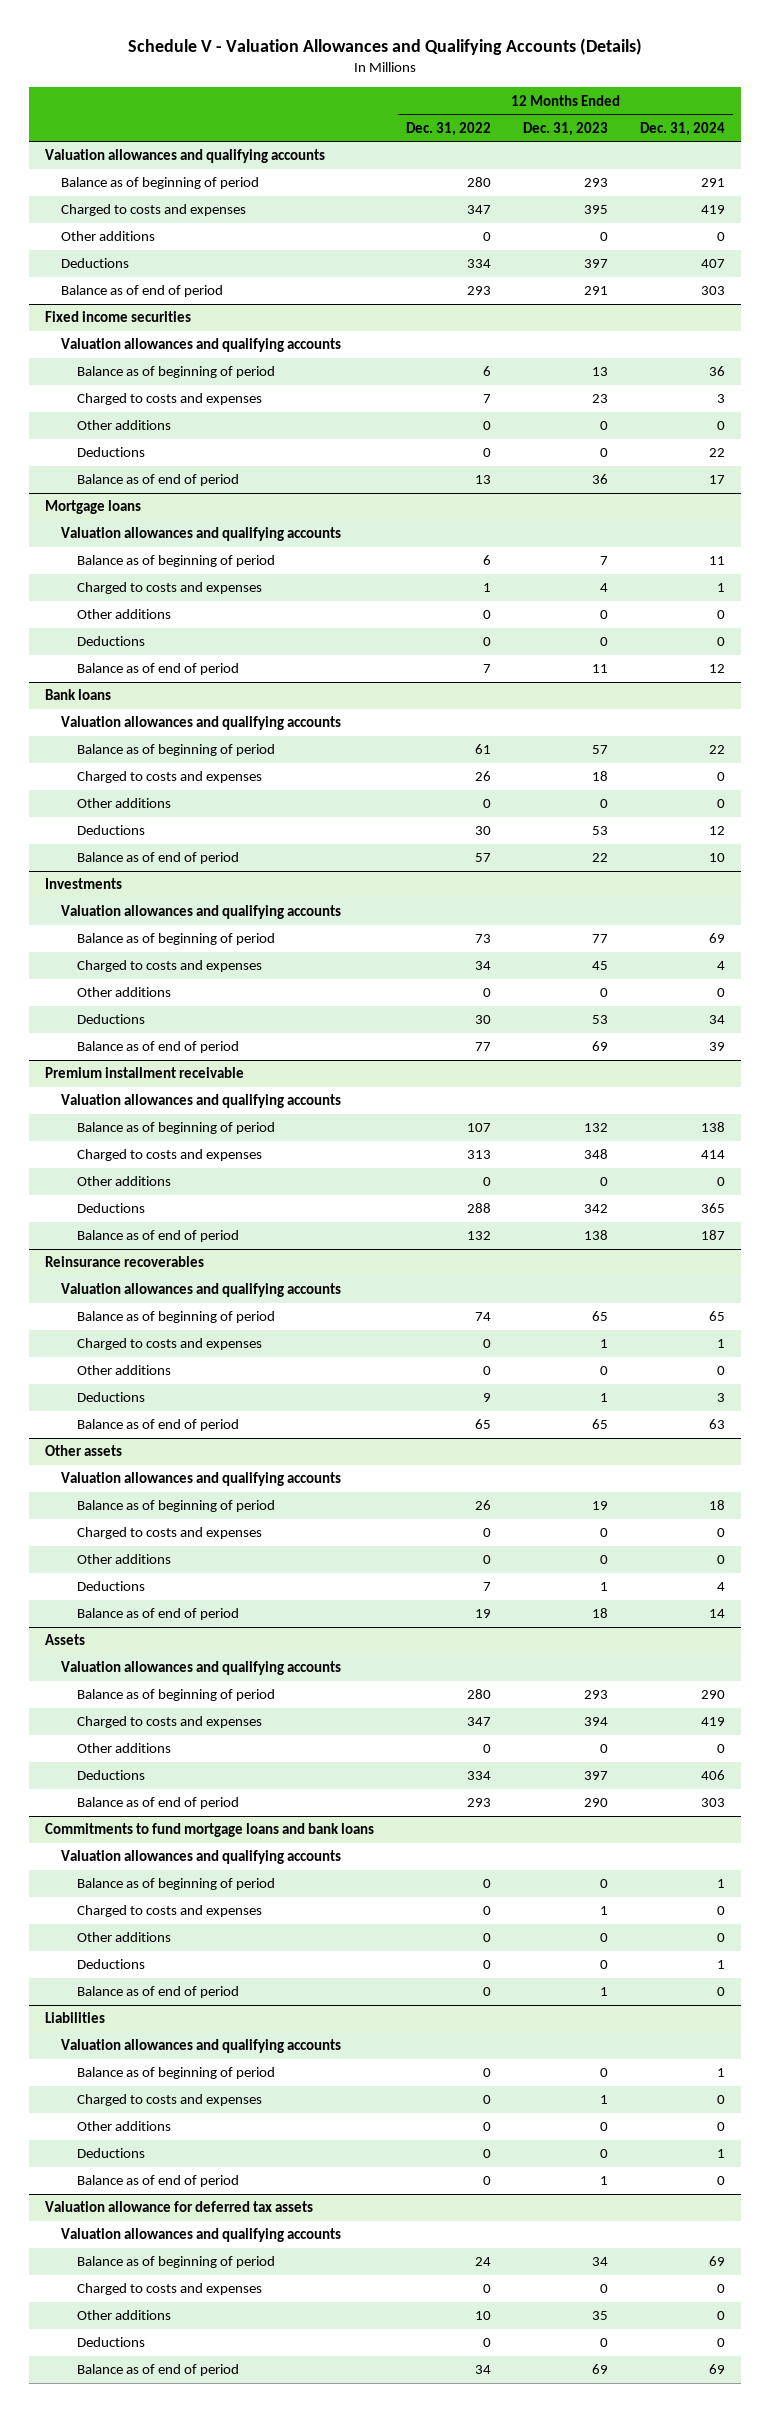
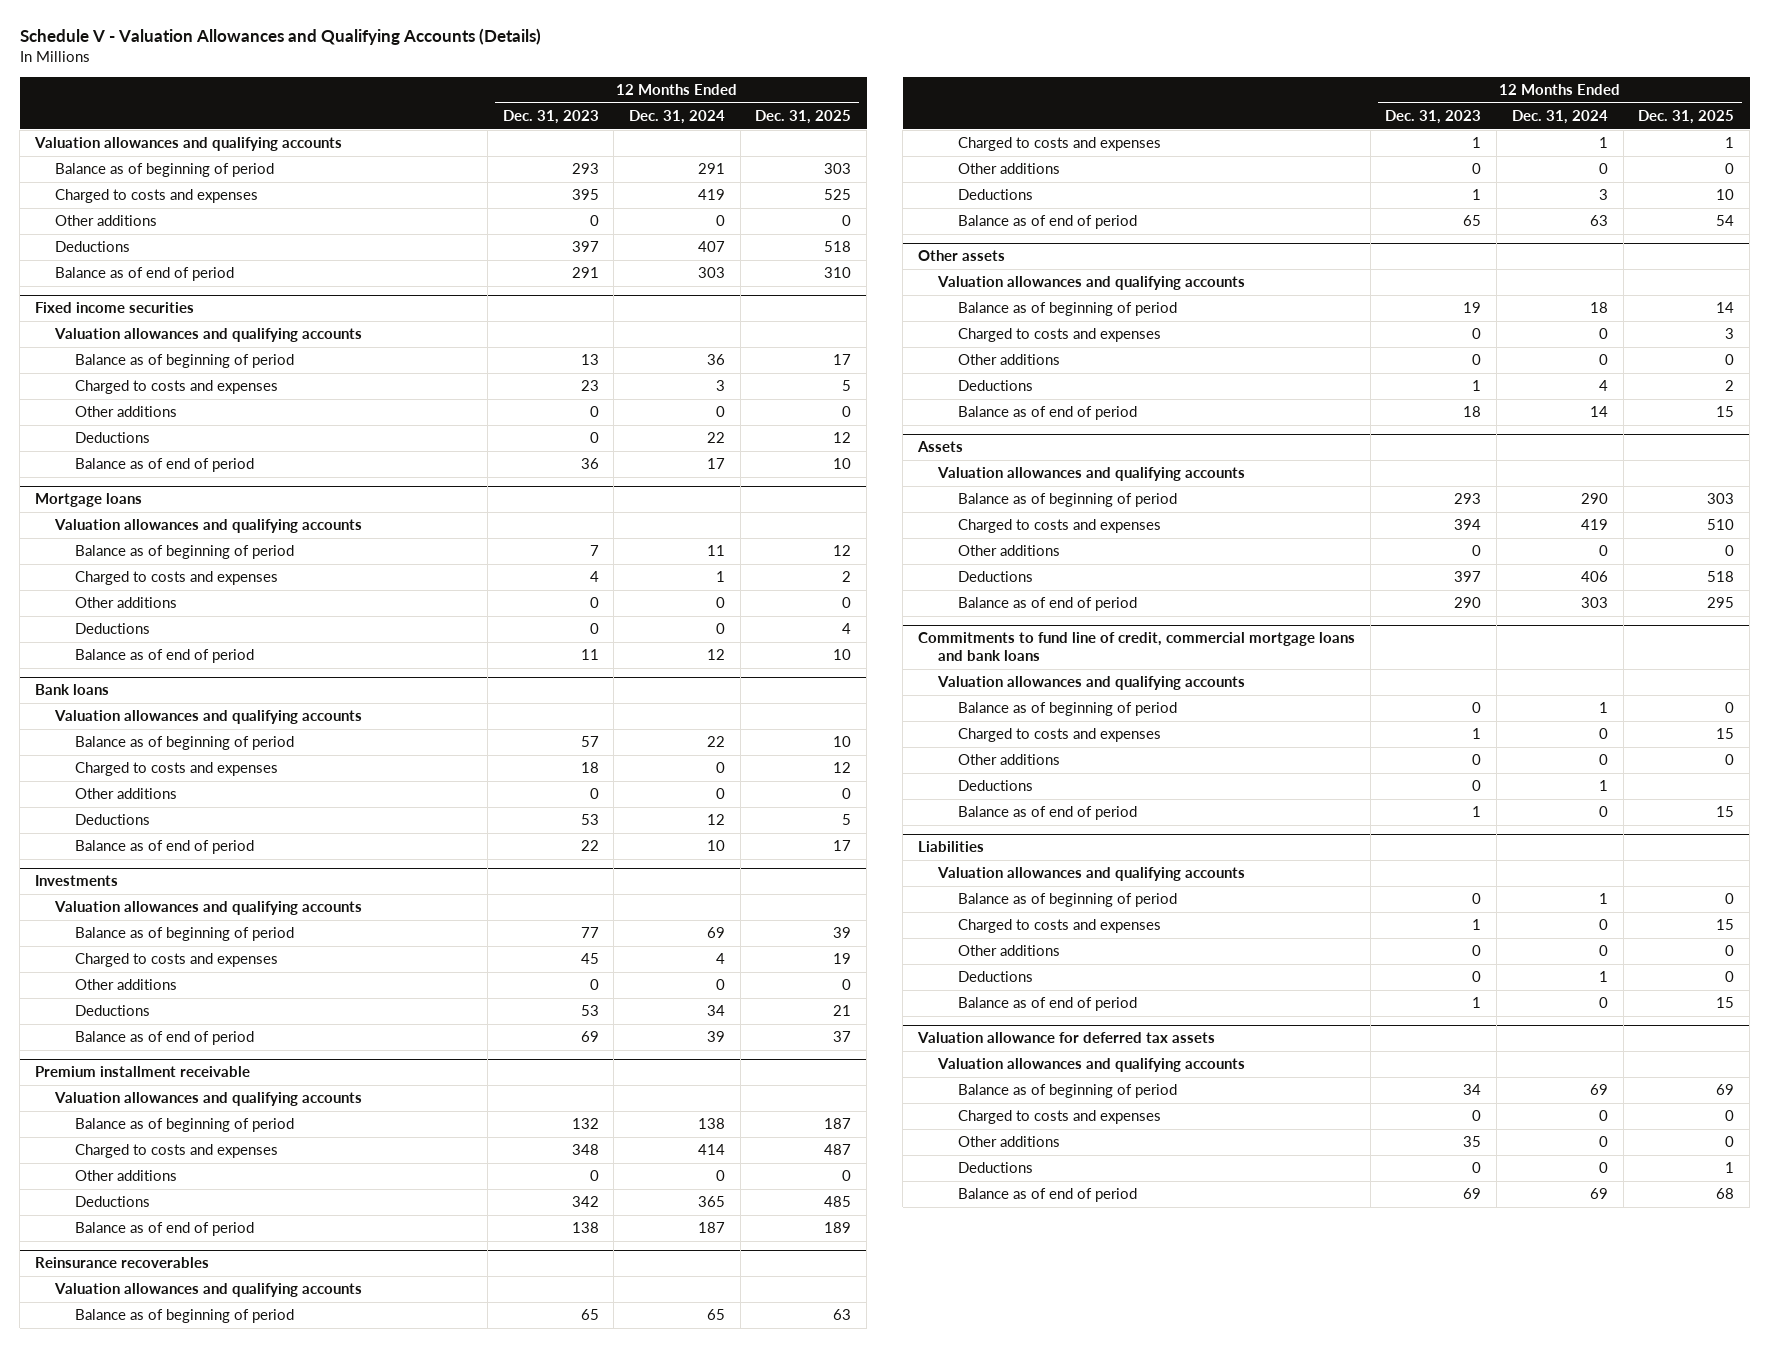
[405,121,491,136] Dec. 31, 2022 -> none
none -> [755,110,852,125] Dec. 31, 2025
[44,1823,374,1838] Commitments to fund mortgage loans and bank loans -> [918,632,1356,662] Commitments to fund line of credit, commercial mortgage loans and bank loans

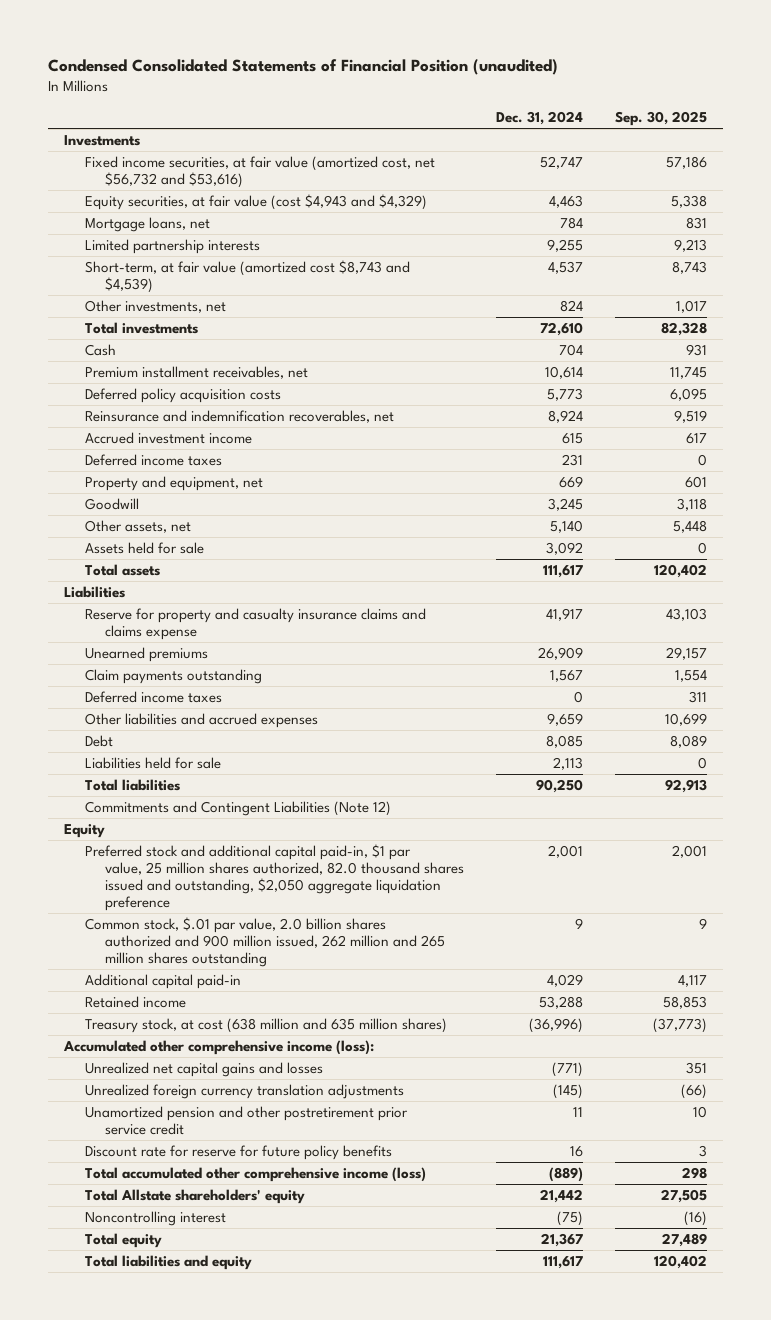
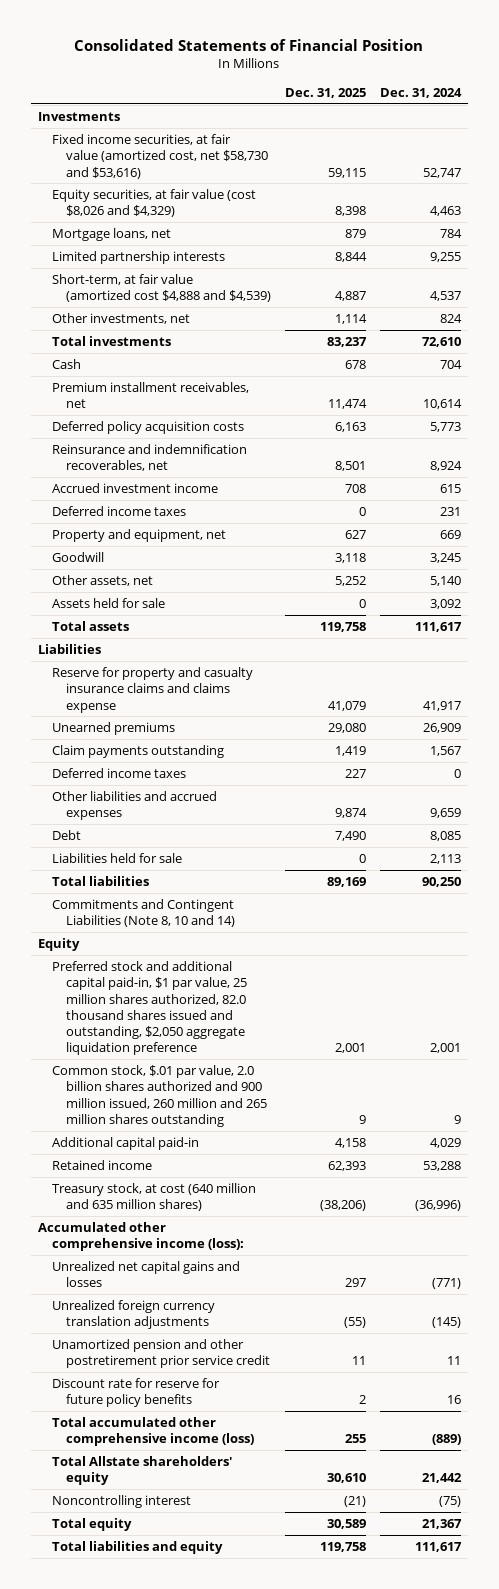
[48,59,559,76] Condensed Consolidated Statements of Financial Position (unaudited) -> [74,38,424,51] Consolidated Statements of Financial Position
[614,111,707,127] Sep. 30, 2025 -> none
none -> [284,87,366,98] Dec. 31, 2025
[84,155,435,189] Fixed income securities, at fair value (amortized cost, net $56,732 and $53,616) -> [51,133,268,179] Fixed income securities, at fair value (amortized cost, net $58,730 and $53,616)
[84,193,427,210] Equity securities, at fair value (cost $4,943 and $4,329) -> [51,188,256,218] Equity securities, at fair value (cost $8,026 and $4,329)
[84,259,410,294] Short-term, at fair value (amortized cost $8,743 and $4,539) -> [51,273,271,303] Short-term, at fair value (amortized cost $4,888 and $4,539)
[84,800,391,816] Commitments and Contingent Liabilities (Note 12) -> [51,898,235,928] Commitments and Contingent Liabilities (Note 8, 10 and 14)
[84,916,445,968] Common stock, $.01 par value, 2.0 billion shares authorized and 900 million issued, 262 million and 265 million shares outstanding -> [51,1064,267,1127] Common stock, $.01 par value, 2.0 billion shares authorized and 900 million issued, 260 million and 265 million shares outstanding
[84,1017,447,1033] Treasury stock, at cost (638 million and 635 million shares) -> [51,1182,256,1212] Treasury stock, at cost (640 million and 635 million shares)

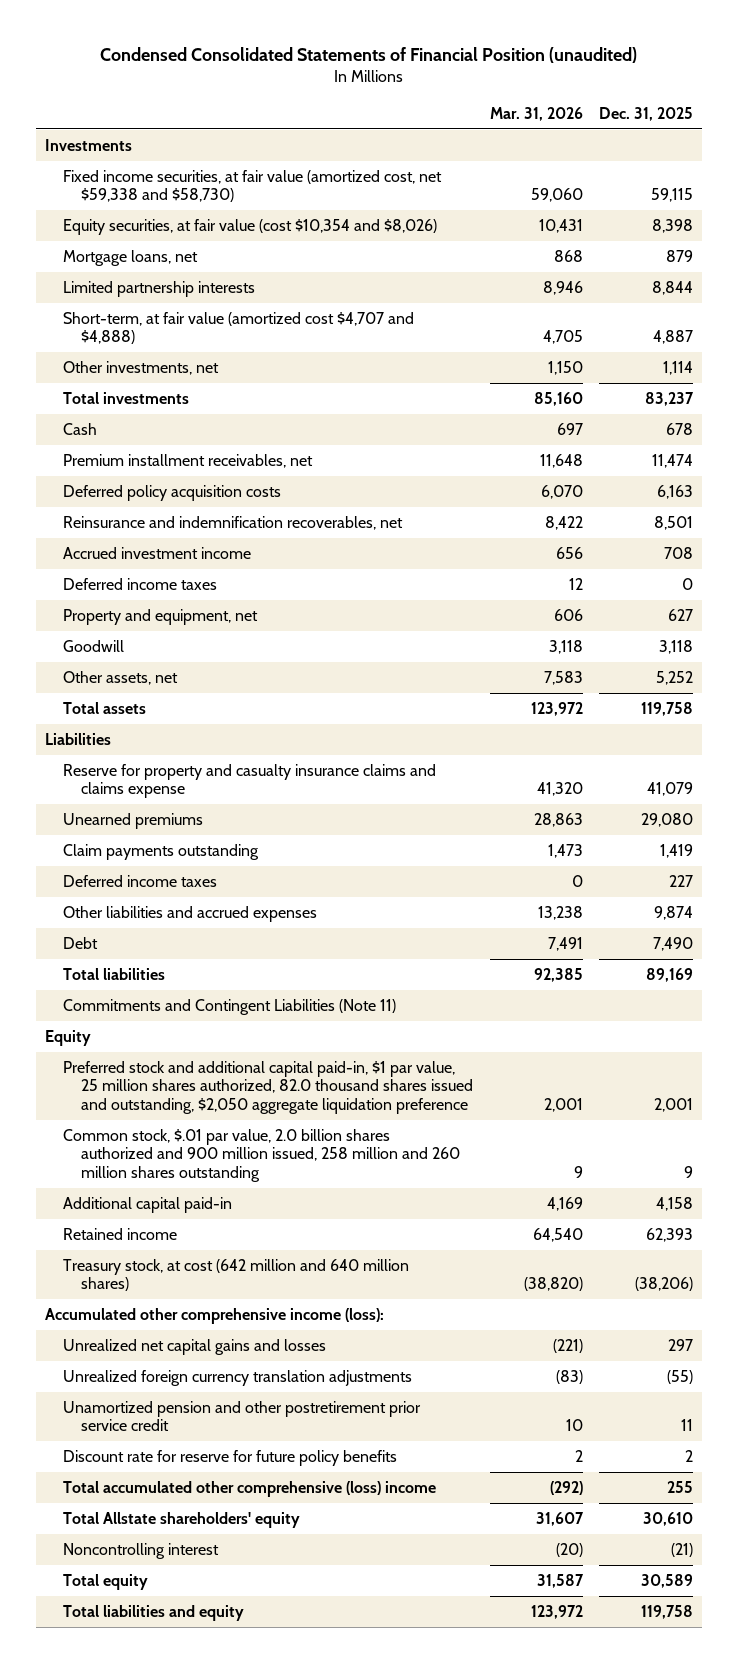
[74,38,424,51] Consolidated Statements of Financial Position -> [99,46,637,63] Condensed Consolidated Statements of Financial Position (unaudited)
[379,87,462,98] Dec. 31, 2024 -> none
none -> [489,107,583,122] Mar. 31, 2026
[51,133,268,179] Fixed income securities, at fair value (amortized cost, net $58,730 and $53,616) -> [62,169,442,203] Fixed income securities, at fair value (amortized cost, net $59,338 and $58,730)
[51,188,256,218] Equity securities, at fair value (cost $8,026 and $4,329) -> [62,218,437,235] Equity securities, at fair value (cost $10,354 and $8,026)
[51,273,271,303] Short-term, at fair value (amortized cost $4,888 and $4,539) -> [62,311,414,345] Short-term, at fair value (amortized cost $4,707 and $4,888)
[51,597,165,608] Assets held for sale -> none
[51,852,182,863] Liabilities held for sale -> none
[51,898,235,928] Commitments and Contingent Liabilities (Note 8, 10 and 14) -> [62,998,396,1015] Commitments and Contingent Liabilities (Note 11)
[51,1064,267,1127] Common stock, $.01 par value, 2.0 billion shares authorized and 900 million issued, 260 million and 265 million shares outstanding -> [62,1128,461,1182] Common stock, $.01 par value, 2.0 billion shares authorized and 900 million issued, 258 million and 260 million shares outstanding
[51,1182,256,1212] Treasury stock, at cost (640 million and 635 million shares) -> [62,1258,409,1292] Treasury stock, at cost (642 million and 640 million shares)
[51,1416,254,1447] Total accumulated other comprehensive income (loss) -> [62,1480,436,1497] Total accumulated other comprehensive (loss) income

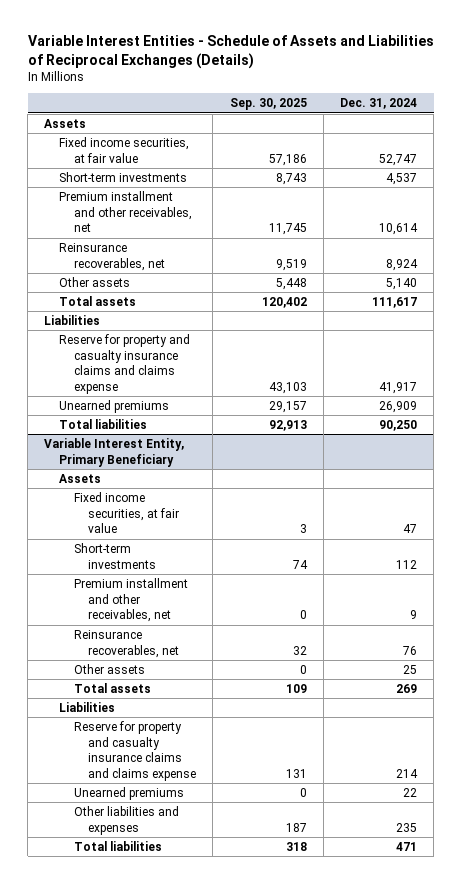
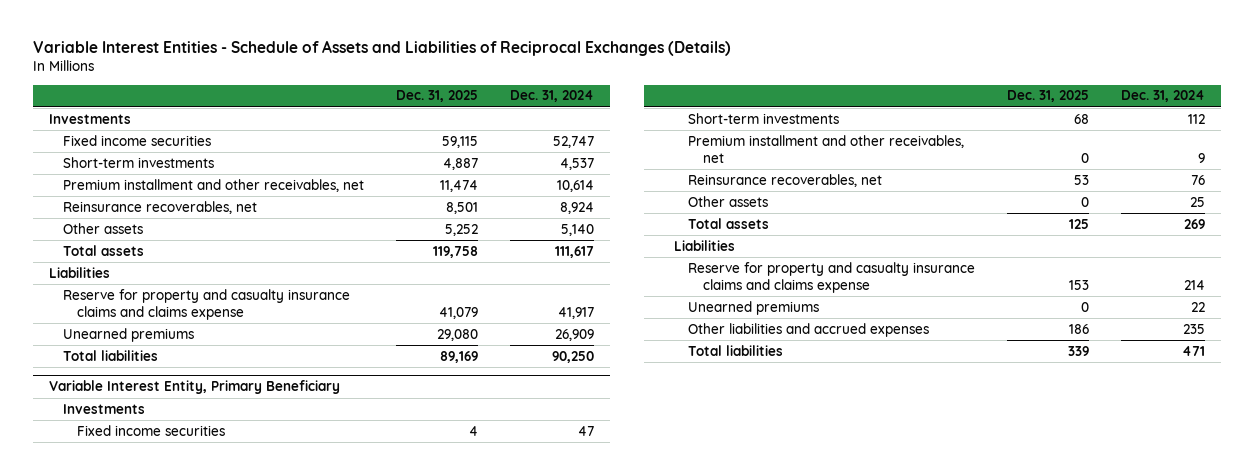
[229,98,307,111] Sep. 30, 2025 -> none
none -> [396,90,479,103] Dec. 31, 2025
[44,118,87,128] Assets -> none
none -> [48,113,131,124] Investments
[58,136,189,163] Fixed income securities, at fair value -> [63,134,212,146] Fixed income securities
[58,473,101,483] Assets -> none
none -> [63,403,146,414] Investments
[73,491,180,534] Fixed income securities, at fair value -> [77,424,226,436] Fixed income securities
[73,805,179,835] Other liabilities and expenses -> [688,322,930,337] Other liabilities and accrued expenses

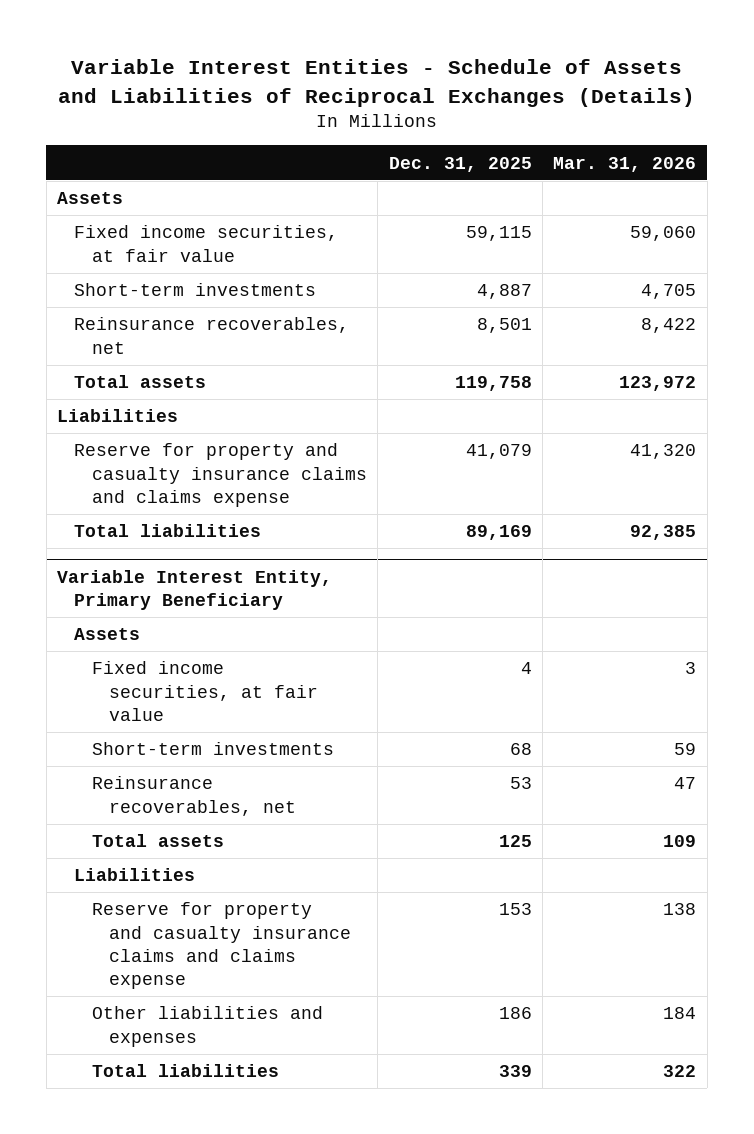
[510,90,595,103] Dec. 31, 2024 -> none
none -> [553,156,697,172] Mar. 31, 2026
[48,113,131,124] Investments -> none
none -> [57,192,124,205] Assets
[63,134,212,146] Fixed income securities -> [74,225,339,262] Fixed income securities, at fair value
[63,178,365,192] Premium installment and other receivables, net -> none
[63,222,144,234] Other assets -> none
[63,327,195,342] Unearned premiums -> none
[63,403,146,414] Investments -> none
none -> [74,628,141,641] Assets
[77,424,226,436] Fixed income securities -> [91,661,318,721] Fixed income securities, at fair value
[688,134,965,163] Premium installment and other receivables, net -> none
[688,195,769,207] Other assets -> none
[688,300,820,315] Unearned premiums -> none
[688,322,930,337] Other liabilities and accrued expenses -> [91,1006,323,1047] Other liabilities and expenses

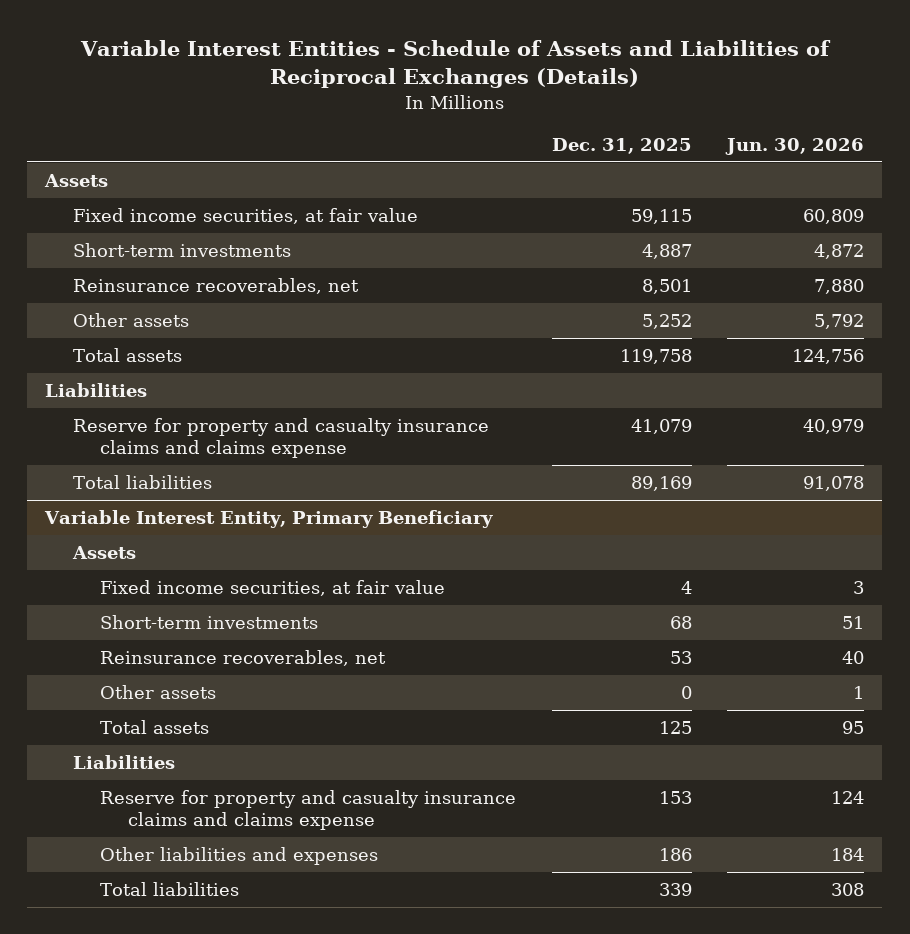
[553,156,697,172] Mar. 31, 2026 -> none
none -> [725,138,865,156] Jun. 30, 2026
none -> [72,313,189,328] Other assets
none -> [100,685,217,700] Other assets

